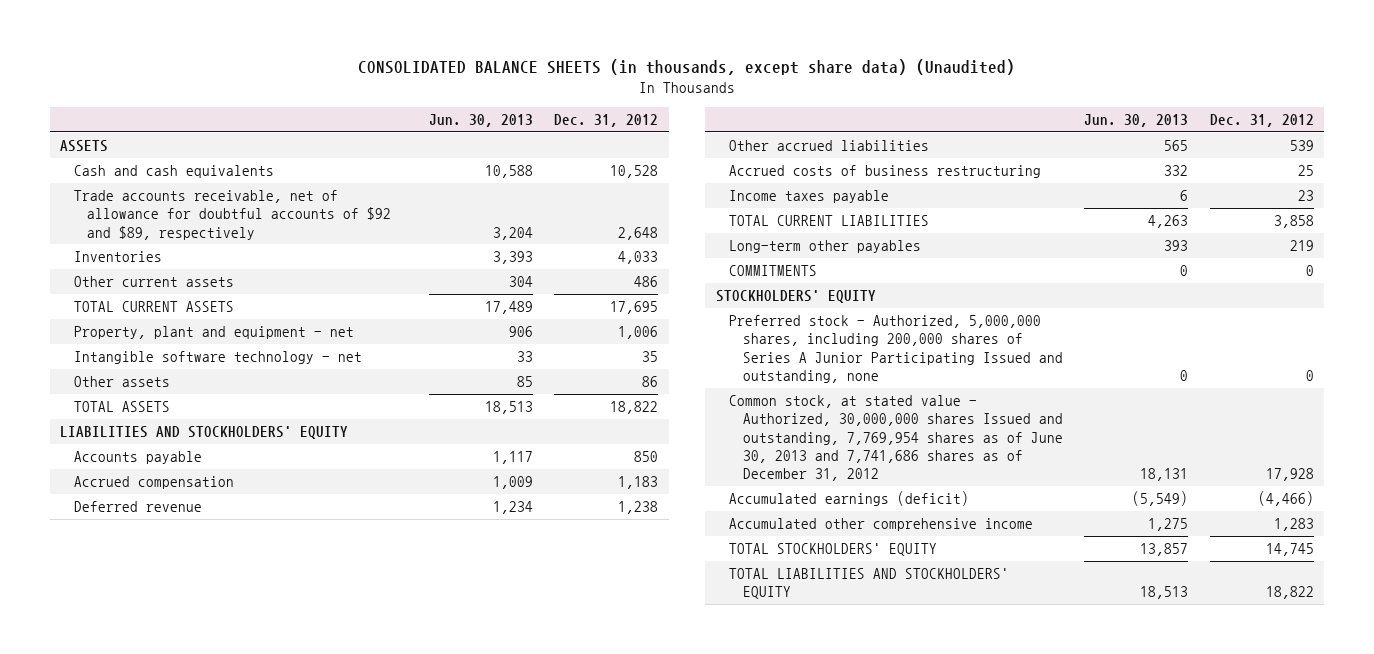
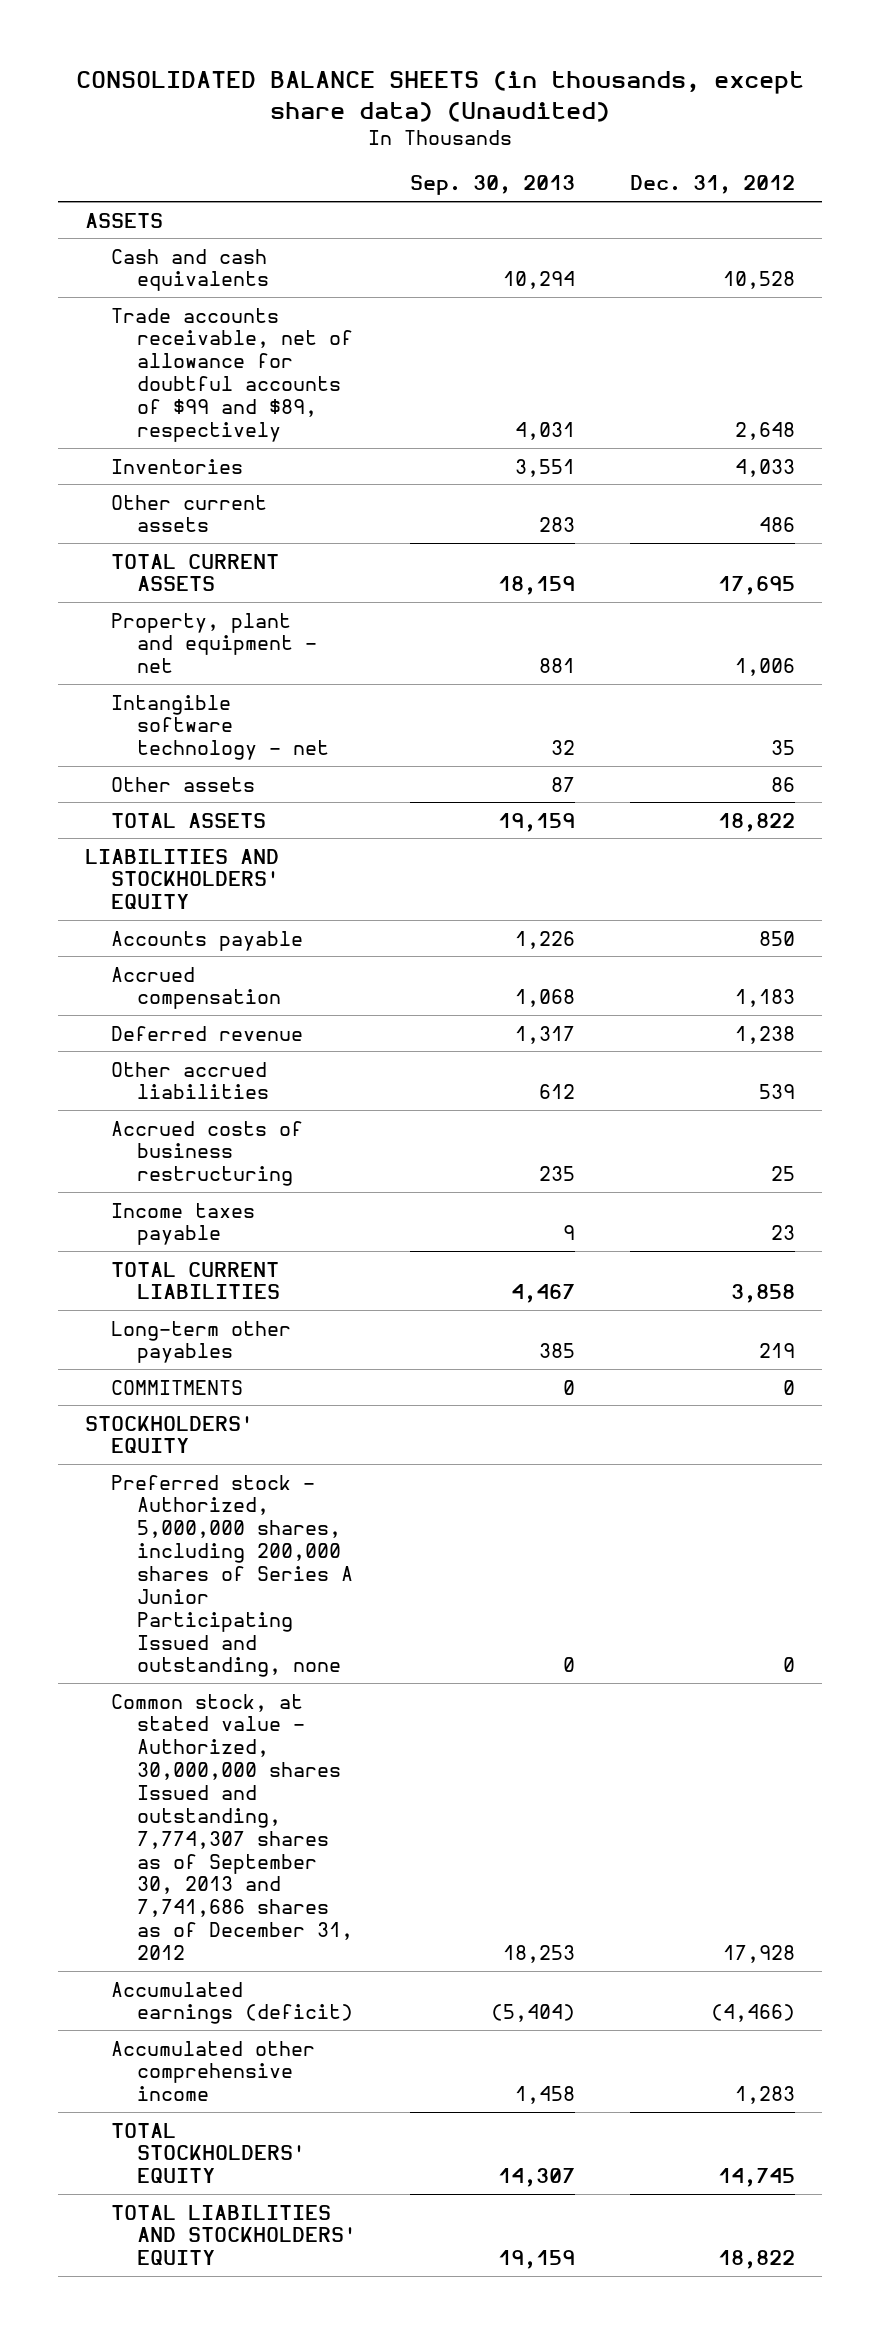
[428,113,533,127] Jun. 30, 2013 -> none
none -> [410,175,576,196] Sep. 30, 2013
[73,190,392,240] Trade accounts receivable, net of allowance for doubtful accounts of $92 and $89, respectively -> [111,307,354,442] Trade accounts receivable, net of allowance for doubtful accounts of $99 and $89, respectively
[729,395,1063,482] Common stock, at stated value - Authorized, 30,000,000 shares Issued and outstanding, 7,769,954 shares as of June 30, 2013 and 7,741,686 shares as of December 31, 2012 -> [111,1693,354,1960] Common stock, at stated value - Authorized, 30,000,000 shares Issued and outstanding, 7,774,307 shares as of September 30, 2013 and 7,741,686 shares as of December 31, 2012

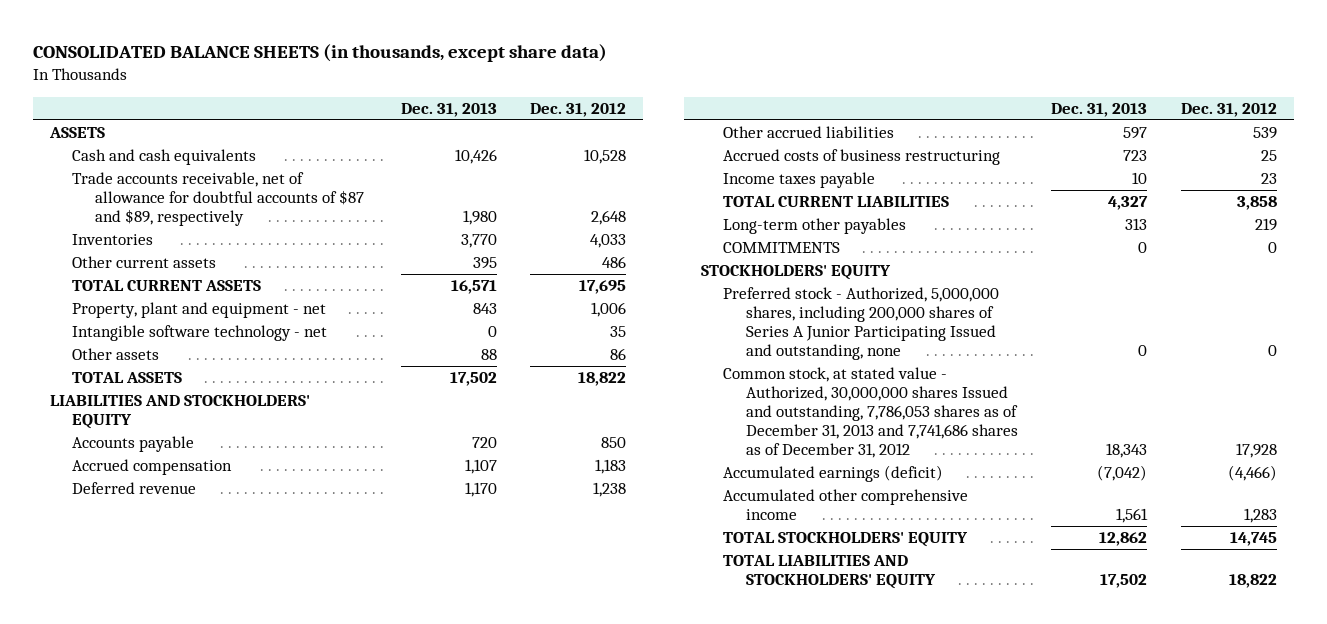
[75,71,804,122] CONSOLIDATED BALANCE SHEETS (in thousands, except share data) (Unaudited) -> [33,44,608,63] CONSOLIDATED BALANCE SHEETS (in thousands, except share data)
[410,175,576,196] Sep. 30, 2013 -> none
none -> [400,102,497,117] Dec. 31, 2013
[111,307,354,442] Trade accounts receivable, net of allowance for doubtful accounts of $99 and $89, respectively -> [72,172,364,227] Trade accounts receivable, net of allowance for doubtful accounts of $87 and $89, respectively
[111,1693,354,1960] Common stock, at stated value - Authorized, 30,000,000 shares Issued and outstanding, 7,774,307 shares as of September 30, 2013 and 7,741,686 shares as of December 31, 2012 -> [723,367,1018,459] Common stock, at stated value - Authorized, 30,000,000 shares Issued and outstanding, 7,786,053 shares as of December 31, 2013 and 7,741,686 shares as of December 31, 2012

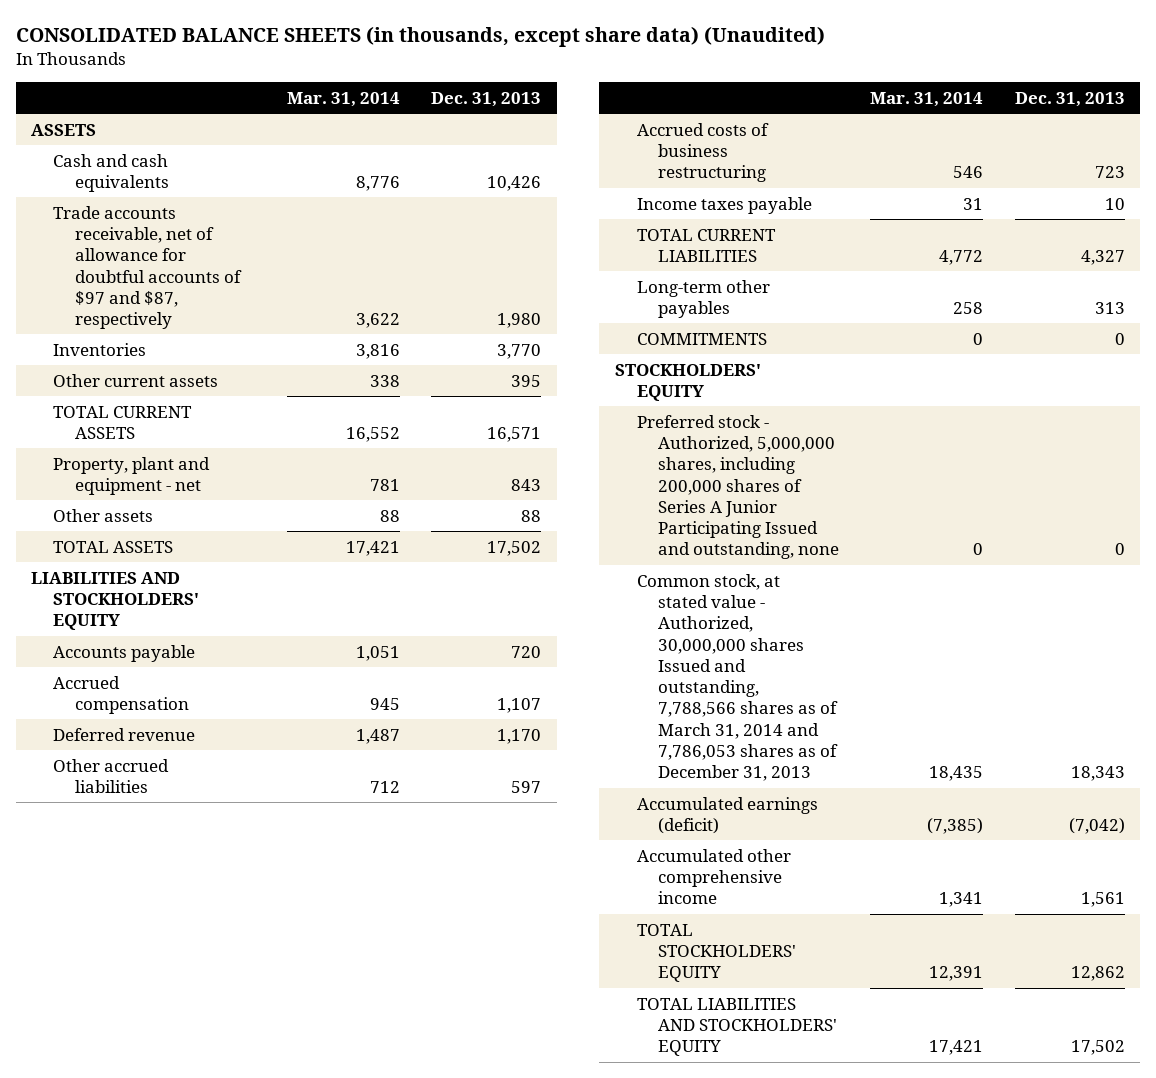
[33,44,608,63] CONSOLIDATED BALANCE SHEETS (in thousands, except share data) -> [15,26,825,48] CONSOLIDATED BALANCE SHEETS (in thousands, except share data) (Unaudited)
[530,102,627,117] Dec. 31, 2012 -> none
none -> [286,91,400,107] Mar. 31, 2014
[72,172,364,227] Trade accounts receivable, net of allowance for doubtful accounts of $87 and $89, respectively -> [52,205,242,330] Trade accounts receivable, net of allowance for doubtful accounts of $97 and $87, respectively
[72,325,328,342] Intangible software technology - net -> none
[723,367,1018,459] Common stock, at stated value - Authorized, 30,000,000 shares Issued and outstanding, 7,786,053 shares as of December 31, 2013 and 7,741,686 shares as of December 31, 2012 -> [636,573,839,782] Common stock, at stated value - Authorized, 30,000,000 shares Issued and outstanding, 7,788,566 shares as of March 31, 2014 and 7,786,053 shares as of December 31, 2013

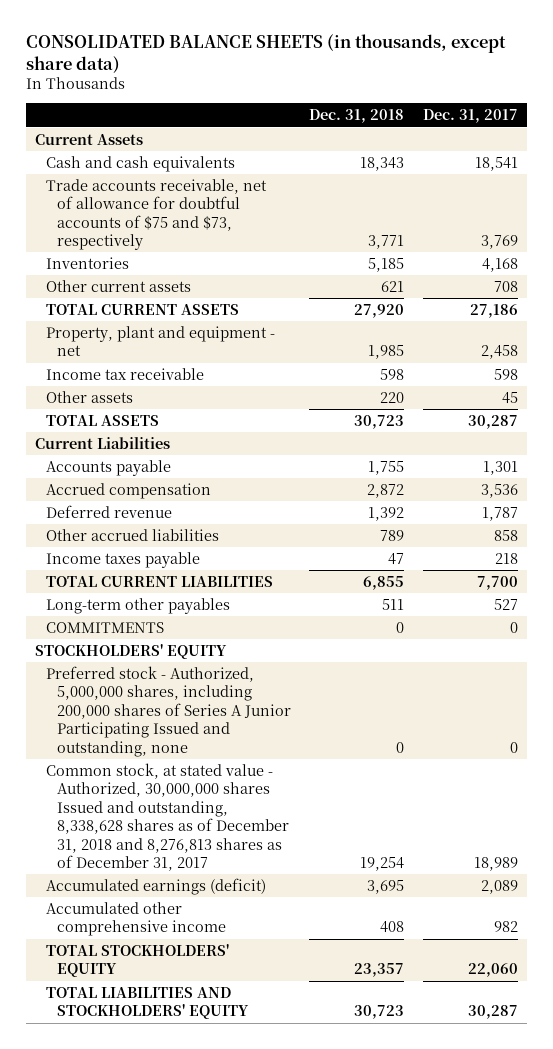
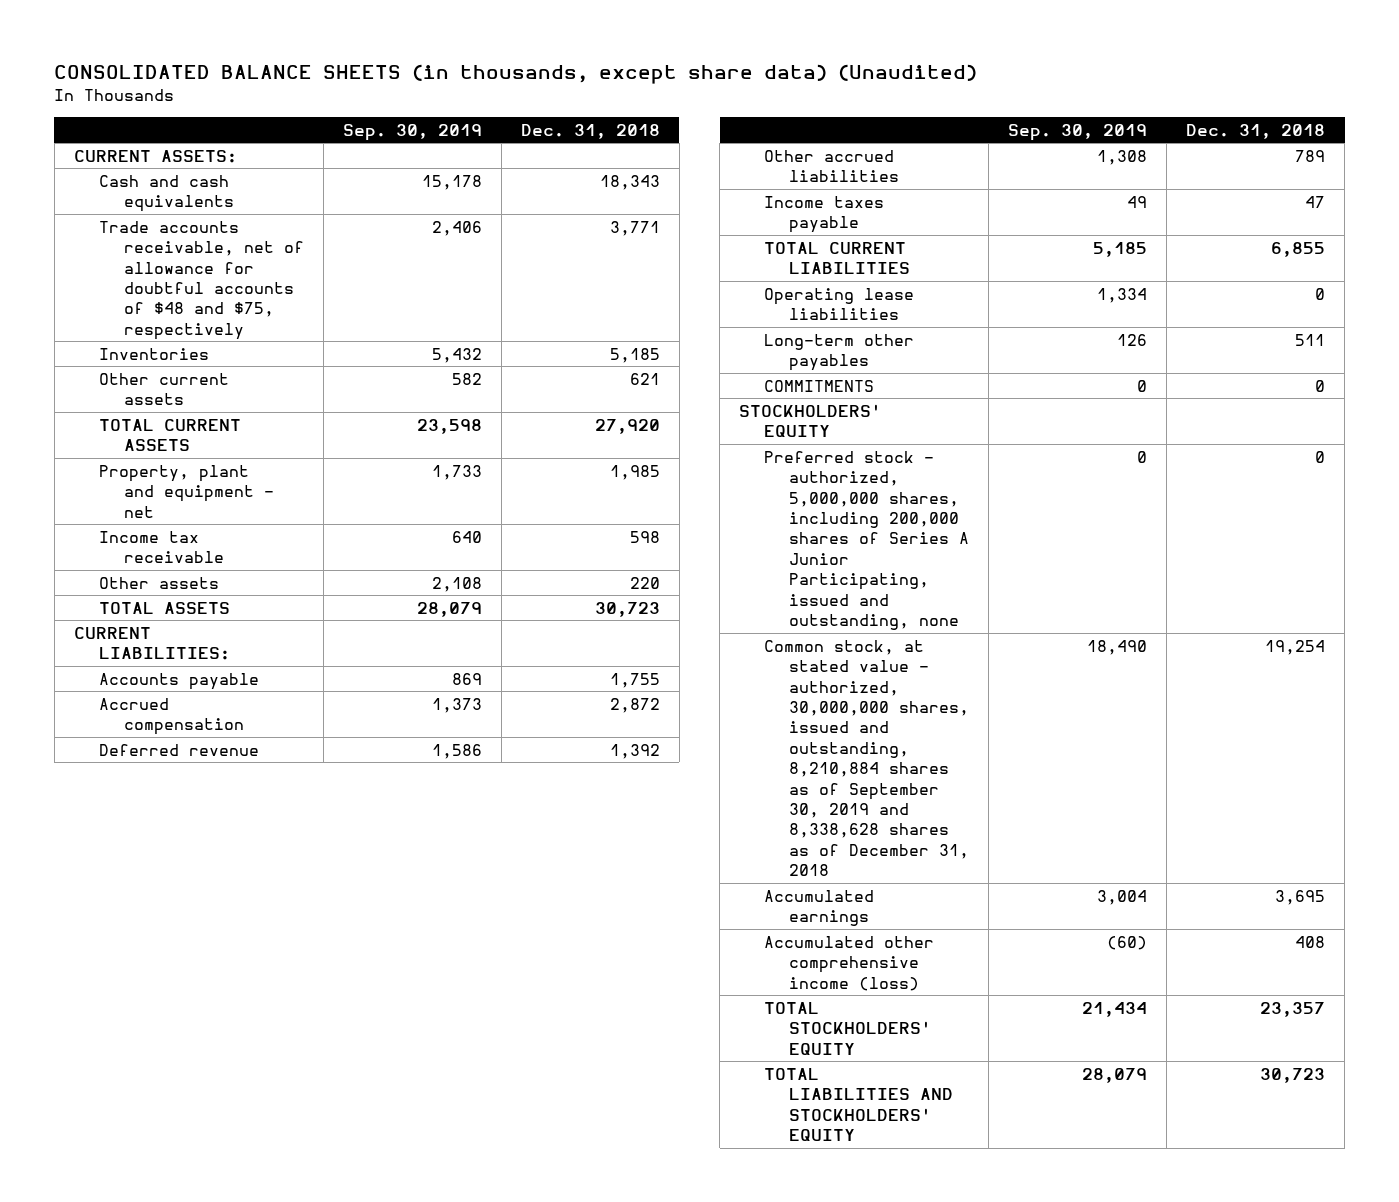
[25,33,506,73] CONSOLIDATED BALANCE SHEETS (in thousands, except share data) -> [54,64,978,85] CONSOLIDATED BALANCE SHEETS (in thousands, except share data) (Unaudited)
[422,109,518,124] Dec. 31, 2017 -> none
none -> [342,123,482,141] Sep. 30, 2019
[34,133,143,145] Current Assets -> [73,149,237,163] CURRENT ASSETS:
[45,178,267,251] Trade accounts receivable, net of allowance for doubtful accounts of $75 and $73, respectively -> [98,220,304,340] Trade accounts receivable, net of allowance for doubtful accounts of $48 and $75, respectively
[34,436,170,449] Current Liabilities -> [73,626,230,661] CURRENT LIABILITIES:
none -> [764,287,915,321] Operating lease liabilities
[45,665,291,757] Preferred stock - Authorized, 5,000,000 shares, including 200,000 shares of Series A Junior Participating Issued and outstanding, none -> [764,450,970,631] Preferred stock - authorized, 5,000,000 shares, including 200,000 shares of Series A Junior Participating, issued and outstanding, none
[45,762,289,871] Common stock, at stated value - Authorized, 30,000,000 shares Issued and outstanding, 8,338,628 shares as of December 31, 2018 and 8,276,813 shares as of December 31, 2017 -> [764,639,970,877] Common stock, at stated value - authorized, 30,000,000 shares, issued and outstanding, 8,210,884 shares as of September 30, 2019 and 8,338,628 shares as of December 31, 2018
[45,877,266,895] Accumulated earnings (deficit) -> [764,889,875,927] Accumulated earnings
[45,901,226,937] Accumulated other comprehensive income -> [764,935,935,991] Accumulated other comprehensive income (loss)

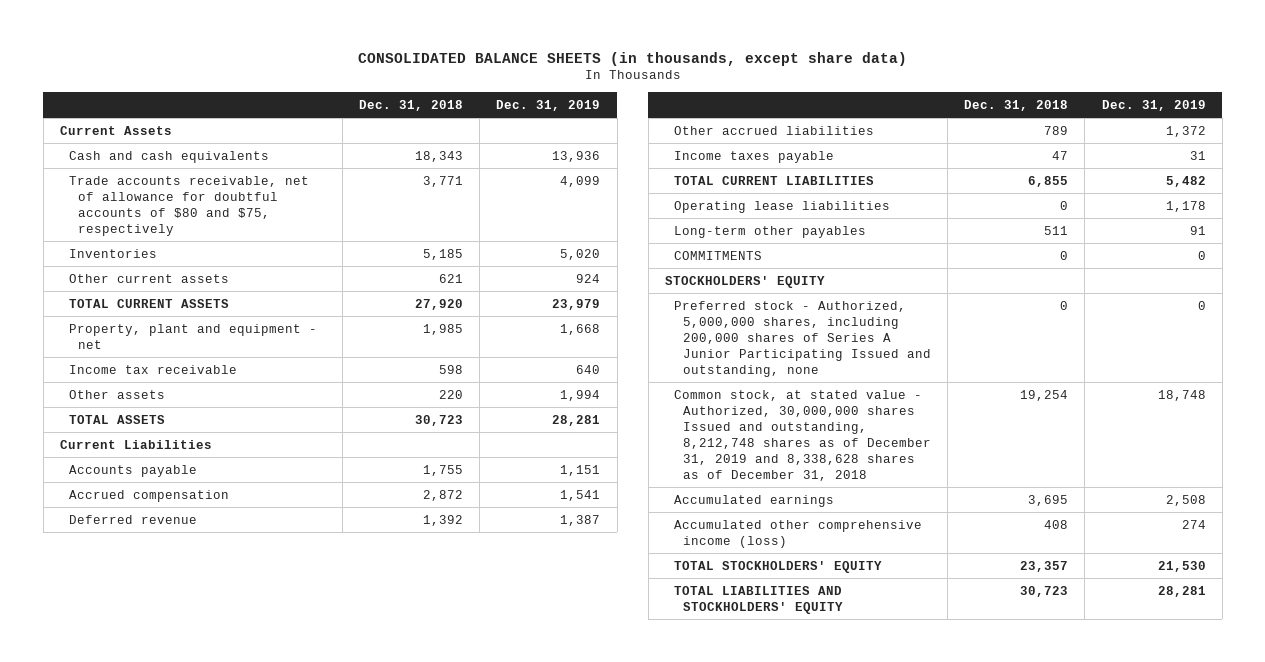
[54,64,978,85] CONSOLIDATED BALANCE SHEETS (in thousands, except share data) (Unaudited) -> [357,51,907,66] CONSOLIDATED BALANCE SHEETS (in thousands, except share data)
[342,123,482,141] Sep. 30, 2019 -> none
none -> [496,99,601,111] Dec. 31, 2019
[73,149,237,163] CURRENT ASSETS: -> [59,125,172,135] Current Assets
[98,220,304,340] Trade accounts receivable, net of allowance for doubtful accounts of $48 and $75, respectively -> [68,175,309,236] Trade accounts receivable, net of allowance for doubtful accounts of $80 and $75, respectively
[73,626,230,661] CURRENT LIABILITIES: -> [59,439,212,449] Current Liabilities
[764,450,970,631] Preferred stock - authorized, 5,000,000 shares, including 200,000 shares of Series A Junior Participating, issued and outstanding, none -> [673,300,931,377] Preferred stock - Authorized, 5,000,000 shares, including 200,000 shares of Series A Junior Participating Issued and outstanding, none
[764,639,970,877] Common stock, at stated value - authorized, 30,000,000 shares, issued and outstanding, 8,210,884 shares as of September 30, 2019 and 8,338,628 shares as of December 31, 2018 -> [673,389,931,481] Common stock, at stated value - Authorized, 30,000,000 shares Issued and outstanding, 8,212,748 shares as of December 31, 2019 and 8,338,628 shares as of December 31, 2018

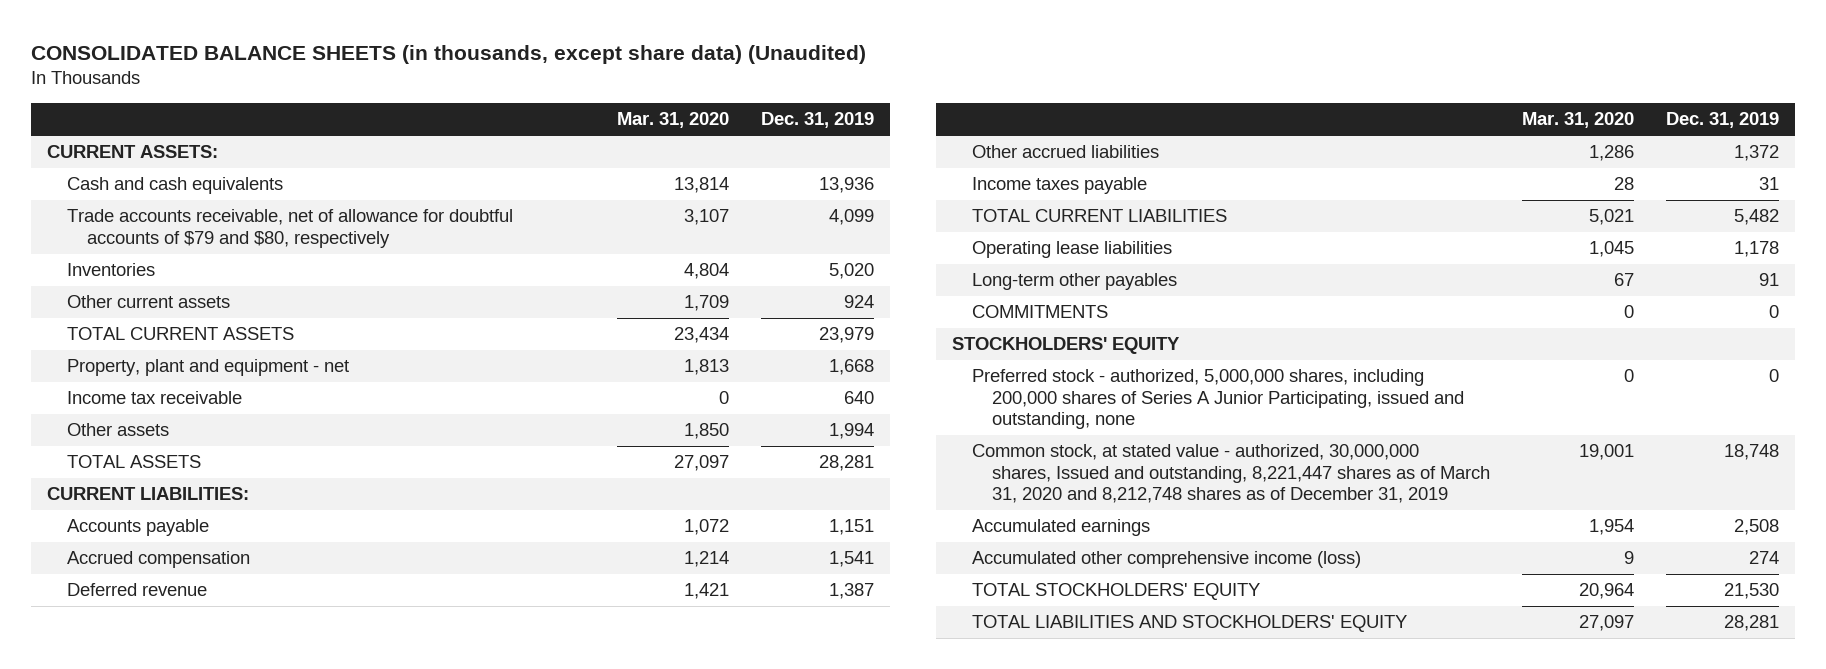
[357,51,907,66] CONSOLIDATED BALANCE SHEETS (in thousands, except share data) -> [30,44,866,64] CONSOLIDATED BALANCE SHEETS (in thousands, except share data) (Unaudited)
[359,99,464,111] Dec. 31, 2018 -> none
none -> [617,112,730,129] Mar. 31, 2020
[59,125,172,135] Current Assets -> [46,145,218,159] CURRENT ASSETS:
[68,175,309,236] Trade accounts receivable, net of allowance for doubtful accounts of $80 and $75, respectively -> [67,209,514,248] Trade accounts receivable, net of allowance for doubtful accounts of $79 and $80, respectively
[59,439,212,449] Current Liabilities -> [46,487,249,501] CURRENT LIABILITIES:
[673,300,931,377] Preferred stock - Authorized, 5,000,000 shares, including 200,000 shares of Series A Junior Participating Issued and outstanding, none -> [972,369,1465,430] Preferred stock - authorized, 5,000,000 shares, including 200,000 shares of Series A Junior Participating, issued and outstanding, none
[673,389,931,481] Common stock, at stated value - Authorized, 30,000,000 shares Issued and outstanding, 8,212,748 shares as of December 31, 2019 and 8,338,628 shares as of December 31, 2018 -> [972,444,1491,504] Common stock, at stated value - authorized, 30,000,000 shares, Issued and outstanding, 8,221,447 shares as of March 31, 2020 and 8,212,748 shares as of December 31, 2019

